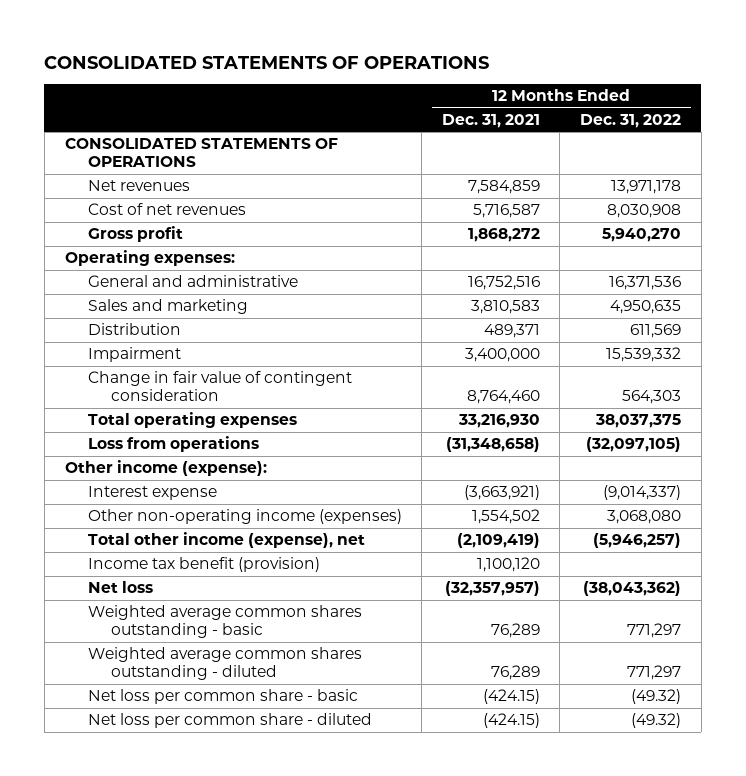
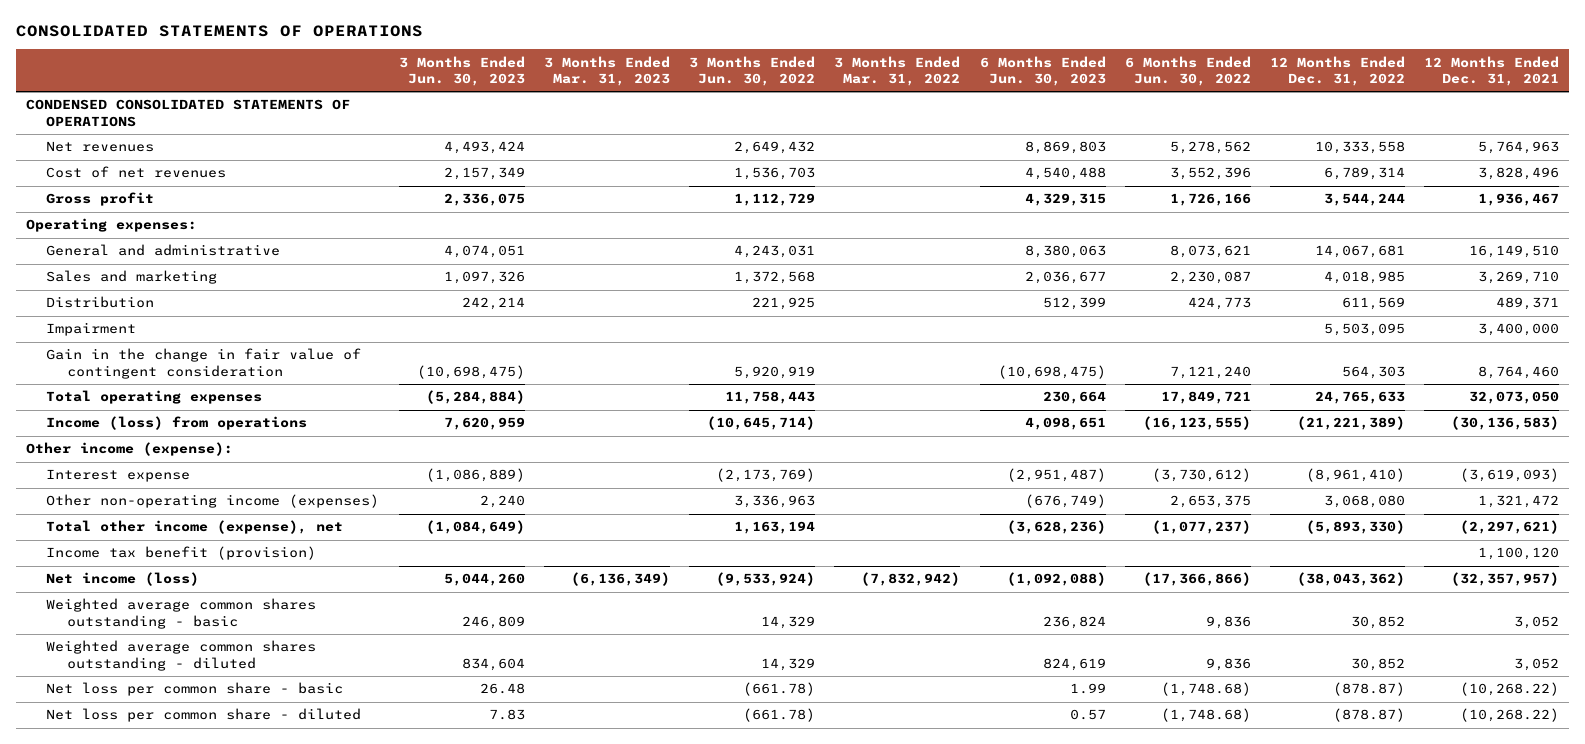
none -> [398,55,525,86] 3 Months Ended Jun. 30, 2023
none -> [543,55,670,86] 3 Months Ended Mar. 31, 2023
none -> [689,55,816,86] 3 Months Ended Jun. 30, 2022
none -> [834,55,961,86] 3 Months Ended Mar. 31, 2022
none -> [979,55,1106,86] 6 Months Ended Jun. 30, 2023
none -> [1124,55,1251,86] 6 Months Ended Jun. 30, 2022
[64,138,338,168] CONSOLIDATED STATEMENTS OF OPERATIONS -> [25,99,350,127] CONDENSED CONSOLIDATED STATEMENTS OF OPERATIONS
[467,180,540,195] 7,584,859 -> [1478,141,1560,155] 5,764,963
[611,180,682,195] 13,971,178 -> [1315,141,1406,155] 10,333,558
[472,204,540,219] 5,716,587 -> [1478,167,1560,181] 3,828,496
[607,204,682,219] 8,030,908 -> [1324,167,1406,181] 6,789,314
[467,228,540,243] 1,868,272 -> [1478,193,1560,207] 1,936,467
[602,228,682,243] 5,940,270 -> [1324,193,1406,207] 3,544,244
[467,275,540,291] 16,752,516 -> [1469,245,1560,259] 16,149,510
[609,276,682,291] 16,371,536 -> [1315,245,1406,259] 14,067,681
[470,300,540,315] 3,810,583 -> [1478,271,1560,285] 3,269,710
[610,300,682,315] 4,950,635 -> [1324,271,1406,285] 4,018,985
[606,347,682,363] 15,539,332 -> [1324,323,1406,337] 5,503,095
[87,371,352,402] Change in fair value of contingent consideration -> [46,348,362,379] Gain in the change in fair value of contingent consideration
[457,414,540,429] 33,216,930 -> [1469,391,1560,405] 32,073,050
[595,414,682,429] 38,037,375 -> [1315,391,1406,405] 24,765,633
[87,436,259,453] Loss from operations -> [46,416,308,431] Income (loss) from operations
[445,437,540,453] (31,348,658) -> [1451,416,1560,431] (30,136,583)
[586,437,682,453] (32,097,105) -> [1297,416,1406,431] (21,221,389)
[463,485,540,501] (3,663,921) -> [1460,468,1560,483] (3,619,093)
[603,485,682,501] (9,014,337) -> [1306,468,1406,483] (8,961,410)
[471,509,540,525] 1,554,502 -> [1478,495,1560,509] 1,321,472
[456,533,540,549] (2,109,419) -> [1460,520,1560,535] (2,297,621)
[593,533,682,549] (5,946,257) -> [1306,520,1406,535] (5,893,330)
[87,581,153,594] Net loss -> [46,572,200,587] Net income (loss)
[490,623,540,639] 76,289 -> [1514,615,1560,629] 3,052
[627,623,682,639] 771,297 -> [1351,615,1406,629] 30,852
[490,665,540,681] 76,289 -> [1514,657,1560,671] 3,052
[627,665,682,681] 771,297 -> [1351,657,1406,671] 30,852
[482,689,540,705] (424.15) -> [1460,682,1560,697] (10,268.22)
[631,689,682,705] (49.32) -> [1333,682,1406,697] (878.87)
[482,713,540,729] (424.15) -> [1460,708,1560,723] (10,268.22)
[631,713,682,729] (49.32) -> [1333,708,1406,723] (878.87)

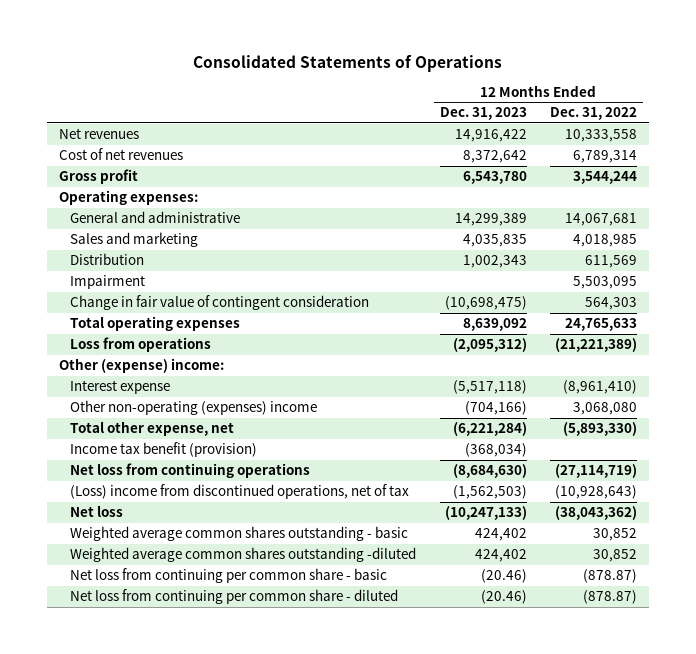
[15,25,423,38] CONSOLIDATED STATEMENTS OF OPERATIONS -> [192,55,502,73] Consolidated Statements of Operations
[398,55,525,86] 3 Months Ended Jun. 30, 2023 -> none
[543,55,670,86] 3 Months Ended Mar. 31, 2023 -> none
[689,55,816,86] 3 Months Ended Jun. 30, 2022 -> none
[834,55,961,86] 3 Months Ended Mar. 31, 2022 -> none
[979,55,1106,86] 6 Months Ended Jun. 30, 2023 -> none
[1124,55,1251,86] 6 Months Ended Jun. 30, 2022 -> none
[1424,55,1560,86] 12 Months Ended Dec. 31, 2021 -> none
none -> [439,107,527,121] Dec. 31, 2023
[25,99,350,127] CONDENSED CONSOLIDATED STATEMENTS OF OPERATIONS -> none
[46,348,362,379] Gain in the change in fair value of contingent consideration -> [70,295,370,311] Change in fair value of contingent consideration
[46,416,308,431] Income (loss) from operations -> [70,337,212,353] Loss from operations
[25,442,233,457] Other income (expense): -> [58,358,224,374] Other (expense) income:
[46,494,380,509] Other non-operating income (expenses) -> [70,400,318,416] Other non-operating (expenses) income
[46,520,344,535] Total other income (expense), net -> [70,421,235,437] Total other expense, net
none -> [70,463,311,479] Net loss from continuing operations
none -> [70,484,410,500] (Loss) income from discontinued operations, net of tax
[46,572,200,587] Net income (loss) -> [70,506,124,518] Net loss
[46,640,317,671] Weighted average common shares outstanding - diluted -> [70,547,417,563] Weighted average common shares outstanding -diluted
[46,682,344,697] Net loss per common share - basic -> [70,568,388,584] Net loss from continuing per common share - basic
[46,708,362,723] Net loss per common share - diluted -> [70,589,399,605] Net loss from continuing per common share - diluted

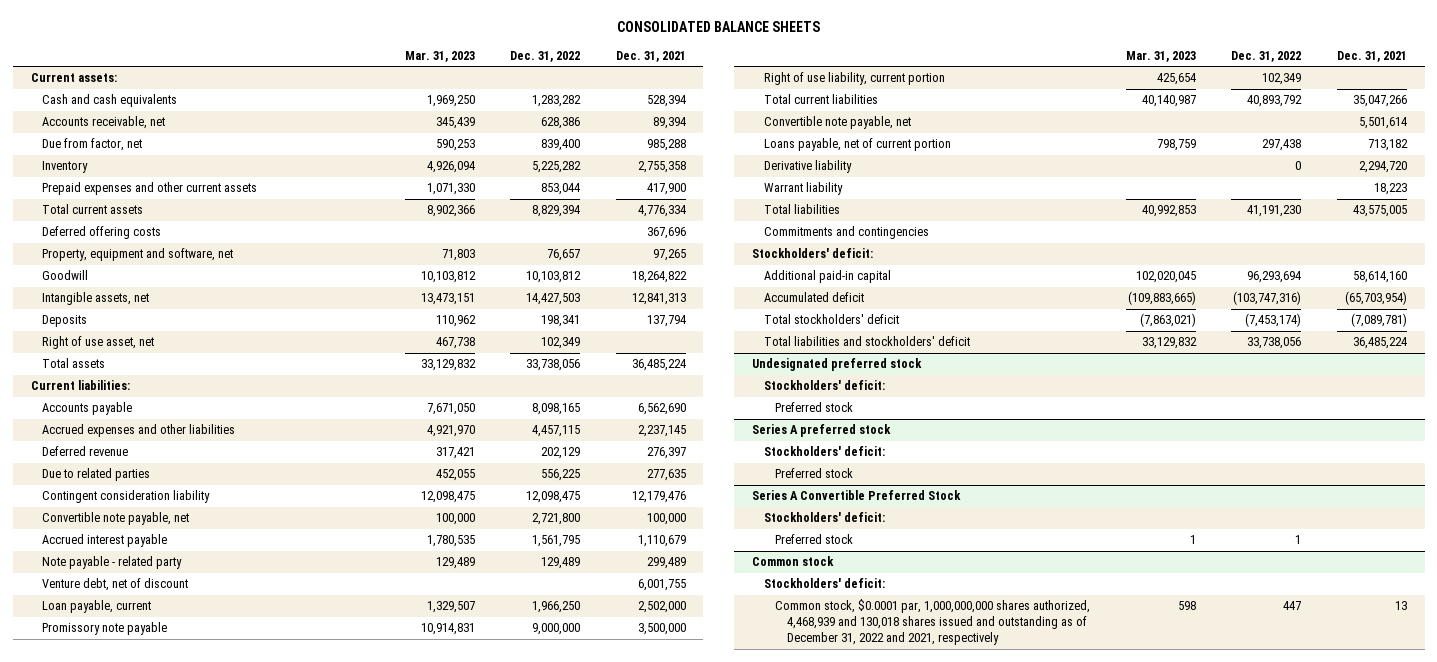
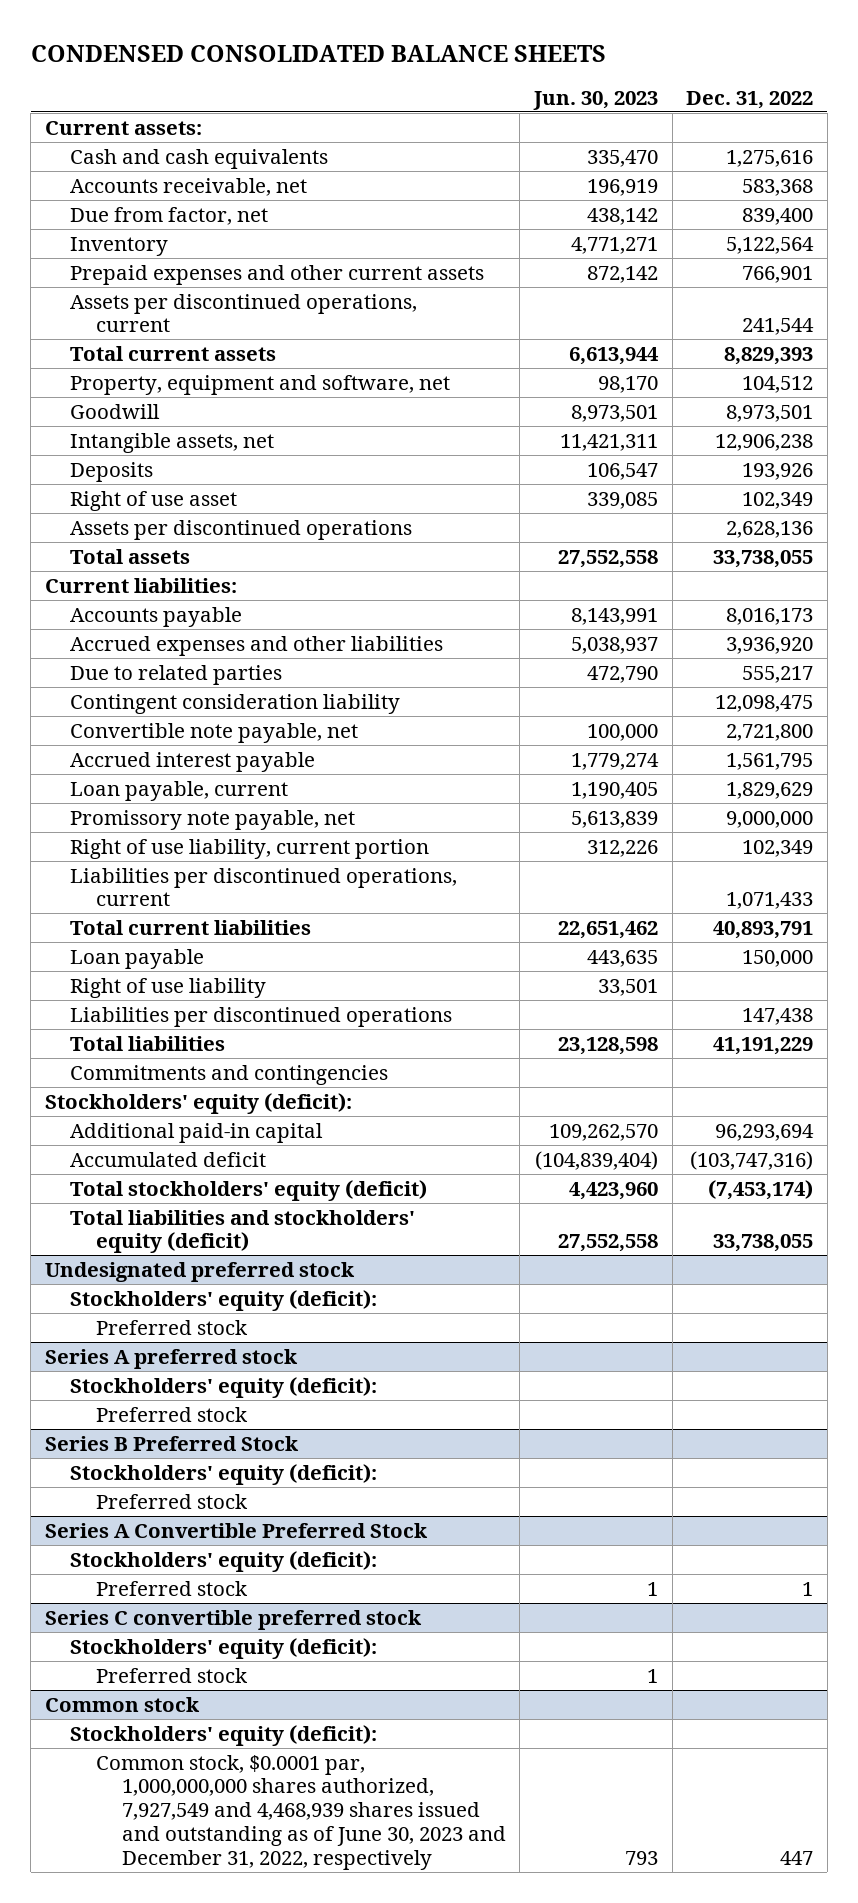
[616,20,820,32] CONSOLIDATED BALANCE SHEETS -> [30,45,606,63] CONDENSED CONSOLIDATED BALANCE SHEETS
[404,50,475,62] Mar. 31, 2023 -> none
[615,50,686,62] Dec. 31, 2021 -> none
none -> [532,90,658,110] Jun. 30, 2023
[532,95,582,108] 1,283,282 -> [726,149,814,167] 1,275,616
[541,117,581,130] 628,386 -> [742,178,814,196] 583,368
[42,226,162,240] Deferred offering costs -> none
[532,161,582,174] 5,225,282 -> [726,236,815,254] 5,122,564
[541,183,581,196] 853,044 -> [742,265,814,283] 766,901
none -> [70,293,418,333] Assets per discontinued operations, current
[532,205,581,218] 8,829,394 -> [724,346,814,365] 8,829,393
[547,249,581,262] 76,657 -> [742,375,814,393] 104,512
[526,271,582,284] 10,103,812 -> [726,404,814,422] 8,973,501
[526,293,581,306] 14,427,503 -> [715,433,814,451] 12,906,238
[541,315,581,328] 198,341 -> [742,462,814,480] 193,926
[42,336,155,350] Right of use asset, net -> [70,490,238,511] Right of use asset
none -> [70,519,413,540] Assets per discontinued operations
[526,359,581,372] 33,738,056 -> [713,549,814,568] 33,738,055
[42,446,129,457] Deferred revenue -> none
[532,403,581,416] 8,098,165 -> [726,607,814,625] 8,016,173
[532,425,581,438] 4,457,115 -> [726,636,814,654] 3,936,920
[541,469,581,482] 556,225 -> [742,665,814,683] 555,217
[42,556,183,570] Note payable - related party -> none
[42,578,189,592] Venture debt, net of discount -> none
[532,601,581,614] 1,966,250 -> [726,781,814,799] 1,829,629
[42,622,168,636] Promissory note payable -> [70,809,356,830] Promissory note payable, net
[763,116,911,130] Convertible note payable, net -> none
[763,160,852,174] Derivative liability -> none
[763,182,843,196] Warrant liability -> none
none -> [70,867,458,907] Liabilities per discontinued operations, current
[1247,95,1303,108] 40,893,792 -> [713,920,814,939] 40,893,791
[763,138,951,152] Loans payable, net of current portion -> [70,948,205,969] Loan payable
[1262,139,1302,152] 297,438 -> [742,949,814,967] 150,000
none -> [70,977,267,998] Right of use liability
none -> [70,1006,453,1027] Liabilities per discontinued operations
[1247,205,1302,218] 41,191,230 -> [713,1036,814,1055] 41,191,229
[751,248,873,259] Stockholders' deficit: -> [44,1092,352,1114] Stockholders' equity (deficit):
[763,314,899,325] Total stockholders' deficit -> [70,1179,428,1201] Total stockholders' equity (deficit)
[763,336,970,347] Total liabilities and stockholders' deficit -> [70,1209,416,1254] Total liabilities and stockholders' equity (deficit)
[1247,337,1302,350] 33,738,056 -> [713,1234,814,1253] 33,738,055
[763,380,885,391] Stockholders' deficit: -> [70,1289,378,1311] Stockholders' equity (deficit):
[763,446,885,457] Stockholders' deficit: -> [70,1376,378,1398] Stockholders' equity (deficit):
none -> [44,1435,299,1451] Series B Preferred Stock
none -> [70,1463,378,1485] Stockholders' equity (deficit):
none -> [96,1493,249,1509] Preferred stock
[763,512,885,523] Stockholders' deficit: -> [70,1550,378,1572] Stockholders' equity (deficit):
none -> [44,1609,422,1630] Series C convertible preferred stock
none -> [70,1637,378,1659] Stockholders' equity (deficit):
none -> [96,1667,249,1683] Preferred stock
[763,578,885,589] Stockholders' deficit: -> [70,1724,378,1746] Stockholders' equity (deficit):
[775,599,1091,646] Common stock, $0.0001 par, 1,000,000,000 shares authorized, 4,468,939 and 130,018 shares issued and outstanding as of December 31, 2022 and 2021, respectively -> [96,1754,506,1870] Common stock, $0.0001 par, 1,000,000,000 shares authorized, 7,927,549 and 4,468,939 shares issued and outstanding as of June 30, 2023 and December 31, 2022, respectively

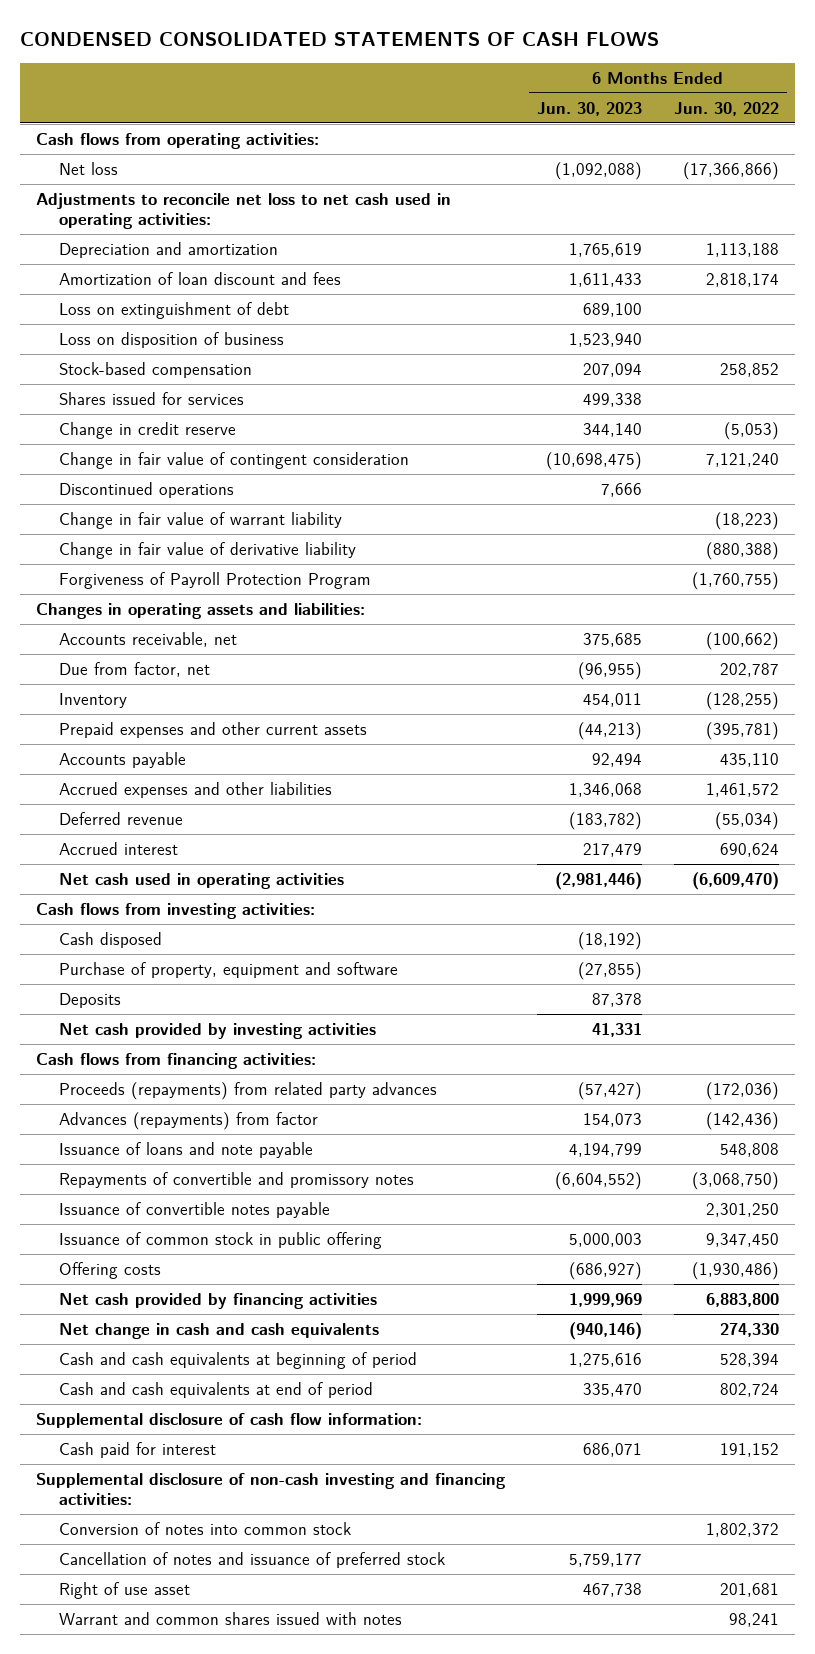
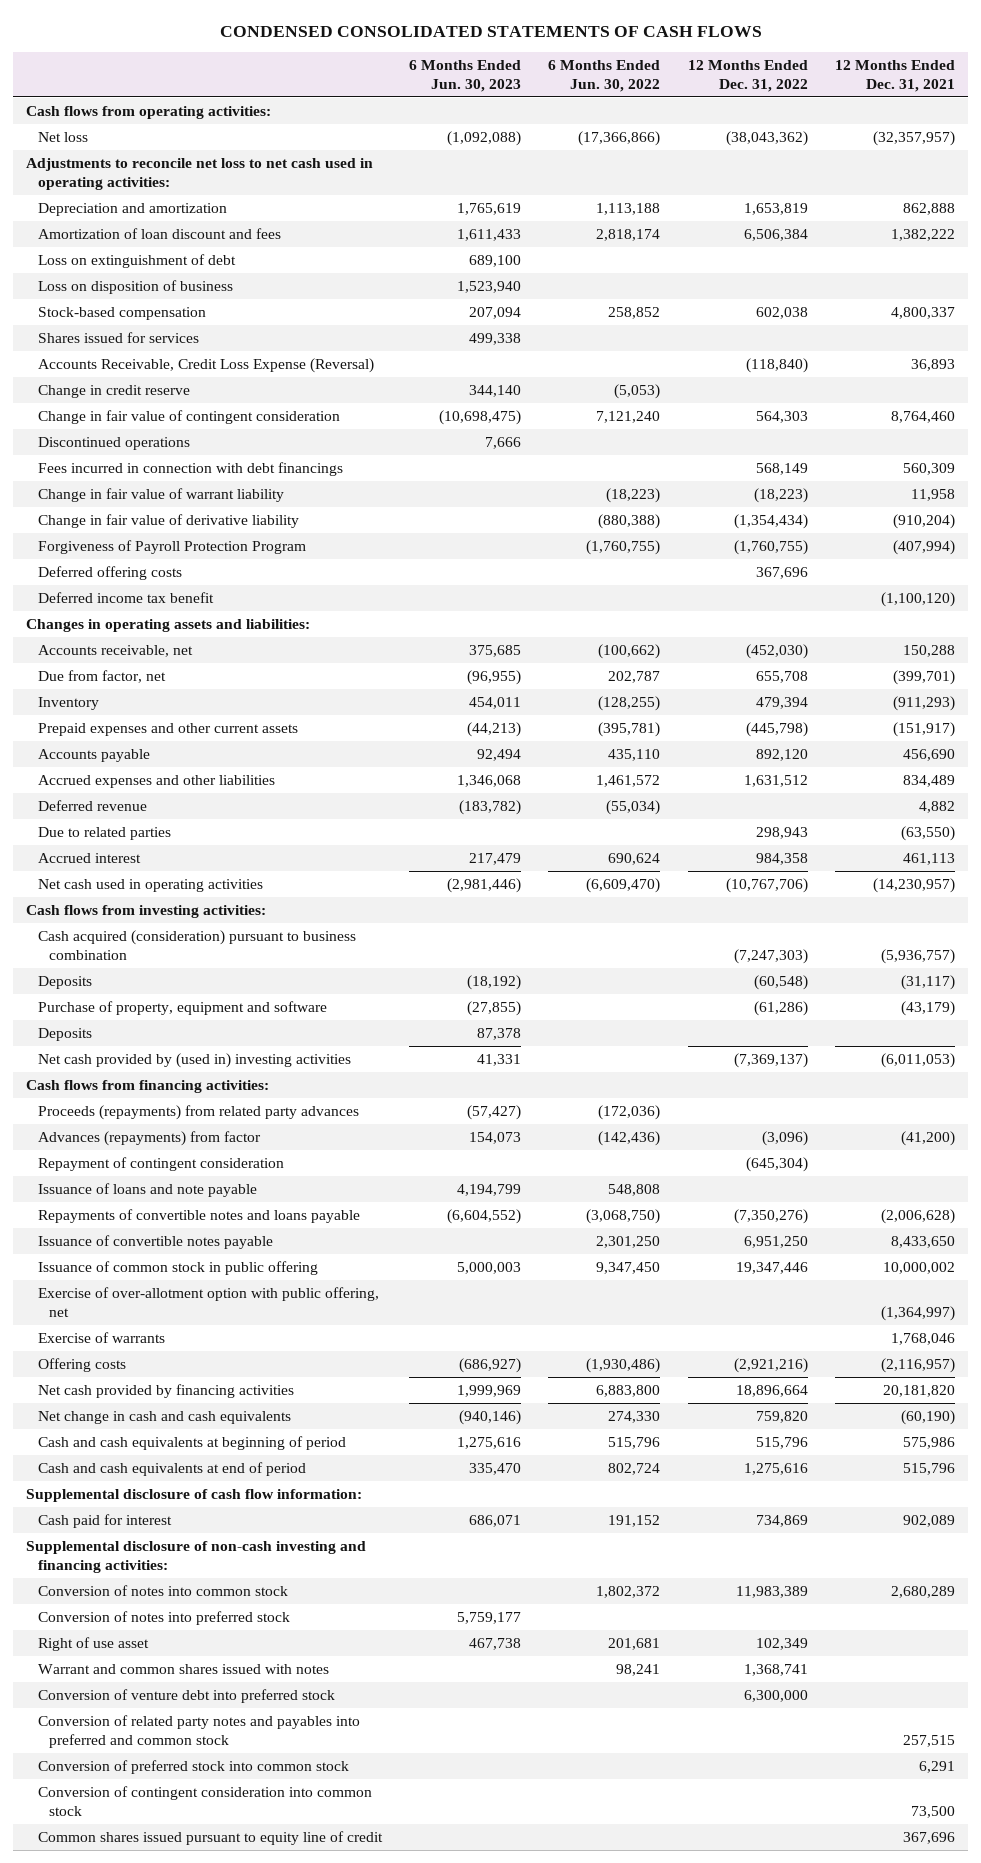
none -> [687,59,808,92] 12 Months Ended Dec. 31, 2022
none -> [834,59,955,92] 12 Months Ended Dec. 31, 2021
none -> [37,357,374,373] Accounts Receivable, Credit Loss Expense (Reversal)
none -> [37,461,343,476] Fees incurred in connection with debt financings
none -> [37,565,182,580] Deferred offering costs
none -> [37,591,214,603] Deferred income tax benefit
none -> [37,826,171,840] Due to related parties
none -> [37,929,356,960] Cash acquired (consideration) pursuant to business combination
[59,931,163,948] Cash disposed -> [37,975,92,989] Deposits
[59,1022,377,1039] Net cash provided by investing activities -> [37,1052,351,1068] Net cash provided by (used in) investing activities
none -> [37,1156,284,1171] Repayment of contingent consideration
[59,1171,415,1188] Repayments of convertible and promissory notes -> [37,1208,360,1223] Repayments of convertible notes and loans payable
none -> [37,1286,379,1317] Exercise of over-allotment option with public offering, net
none -> [37,1331,165,1343] Exercise of warrants
[719,1352,779,1367] 528,394 -> [608,1436,661,1449] 515,796
[59,1551,446,1568] Cancellation of notes and issuance of preferred stock -> [37,1610,290,1625] Conversion of notes into preferred stock
none -> [37,1688,335,1703] Conversion of venture debt into preferred stock
none -> [37,1714,360,1748] Conversion of related party notes and payables into preferred and common stock
none -> [37,1759,349,1774] Conversion of preferred stock into common stock
none -> [37,1785,372,1816] Conversion of contingent consideration into common stock
none -> [37,1830,383,1845] Common shares issued pursuant to equity line of credit

